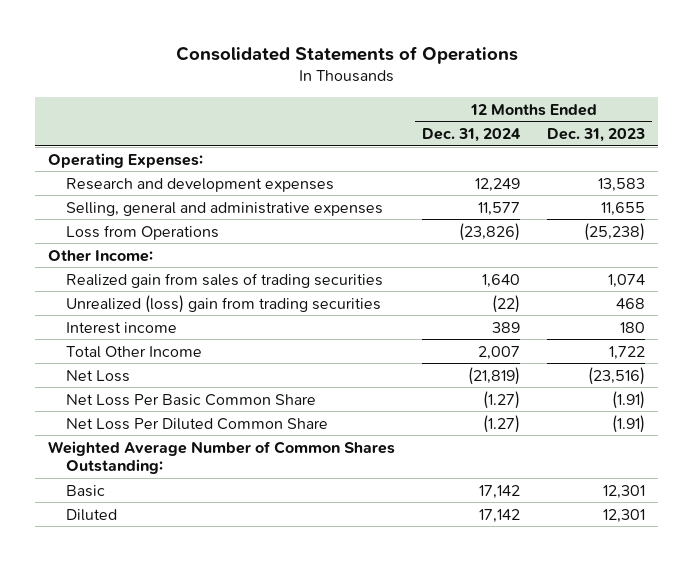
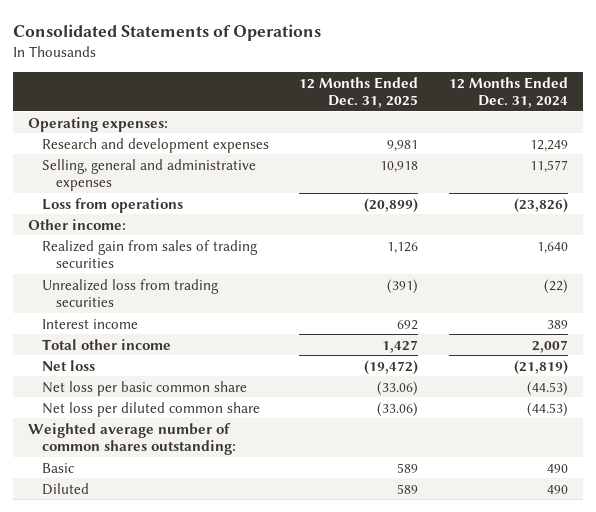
[547,127,646,142] Dec. 31, 2023 -> none
none -> [299,76,419,109] 12 Months Ended Dec. 31, 2025
[48,152,204,168] Operating Expenses: -> [28,116,169,132] Operating expenses:
[66,224,220,240] Loss from Operations -> [42,197,184,213] Loss from operations
[48,249,154,262] Other Income: -> [28,218,127,230] Other income:
[66,294,382,313] Unrealized (loss) gain from trading securities -> [42,278,220,308] Unrealized loss from trading securities
[66,345,203,358] Total Other Income -> [42,338,172,350] Total other income
[66,369,131,382] Net Loss -> [42,359,96,371] Net loss
[66,393,317,406] Net Loss Per Basic Common Share -> [42,380,248,396] Net loss per basic common share
[483,390,521,409] (1.27) -> [526,380,568,396] (44.53)
[66,417,329,430] Net Loss Per Diluted Common Share -> [42,401,261,417] Net loss per diluted common share
[483,414,521,433] (1.27) -> [526,401,568,417] (44.53)
[48,440,396,475] Weighted Average Number of Common Shares Outstanding: -> [28,422,237,456] Weighted average number of common shares outstanding:
[479,484,521,499] 17,142 -> [546,463,568,473] 490
[479,508,521,523] 17,142 -> [546,484,568,494] 490

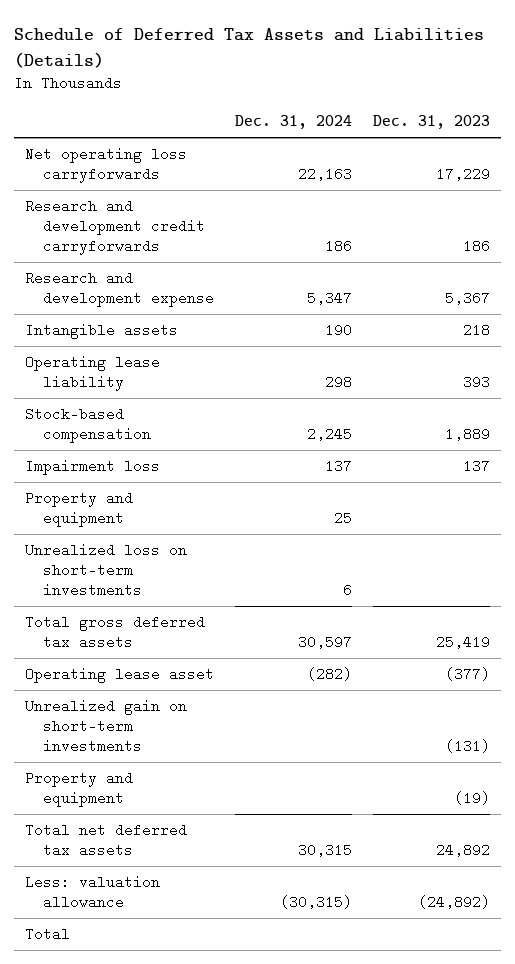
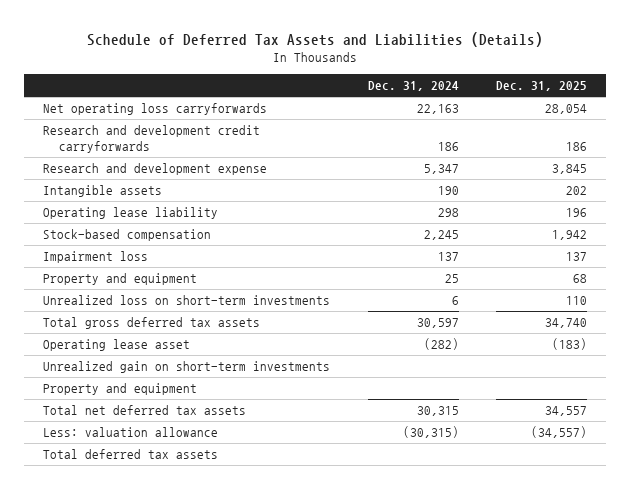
[373,115,491,130] Dec. 31, 2023 -> none
none -> [496,81,588,92] Dec. 31, 2025
[24,927,70,942] Total -> [43,449,219,460] Total deferred tax assets

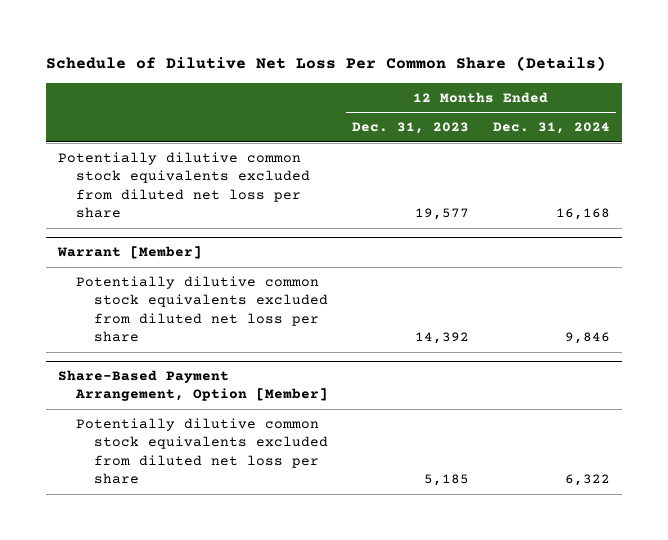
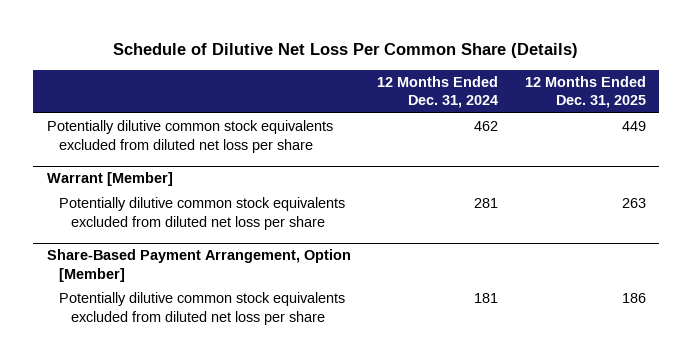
[352,122,470,135] Dec. 31, 2023 -> none
none -> [525,75,647,109] 12 Months Ended Dec. 31, 2025
[555,207,610,220] 16,168 -> [474,121,499,132] 462
[564,331,610,344] 9,846 -> [474,198,499,209] 281
[564,473,610,486] 6,322 -> [474,293,499,304] 181

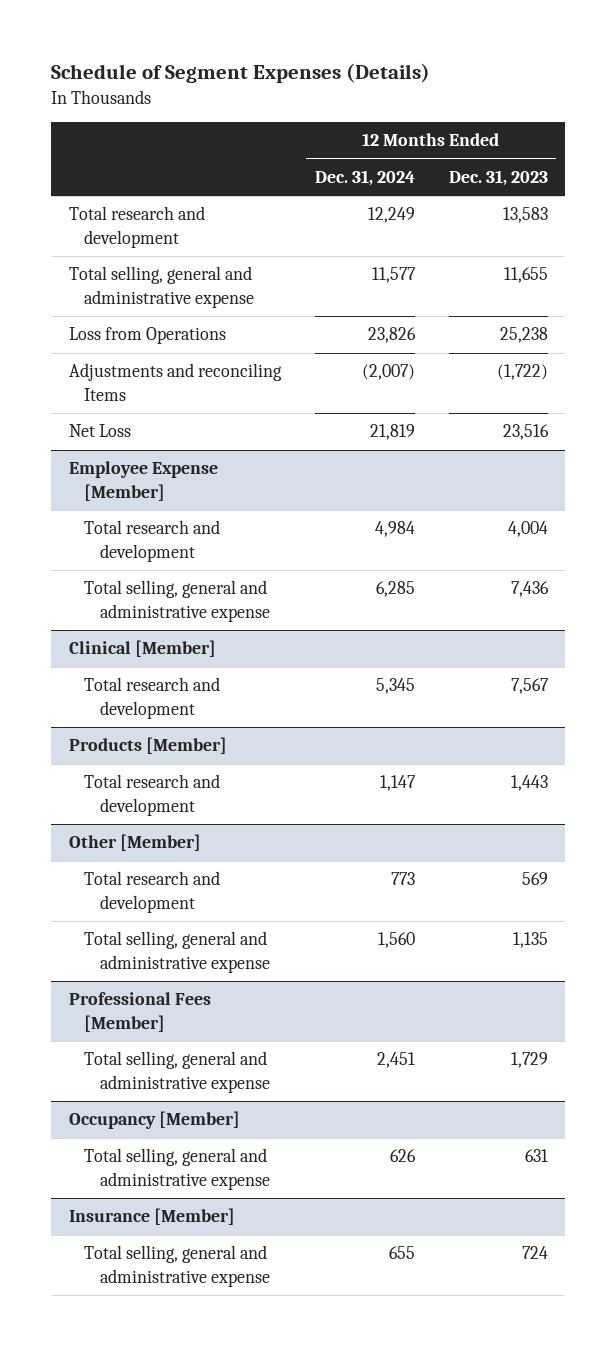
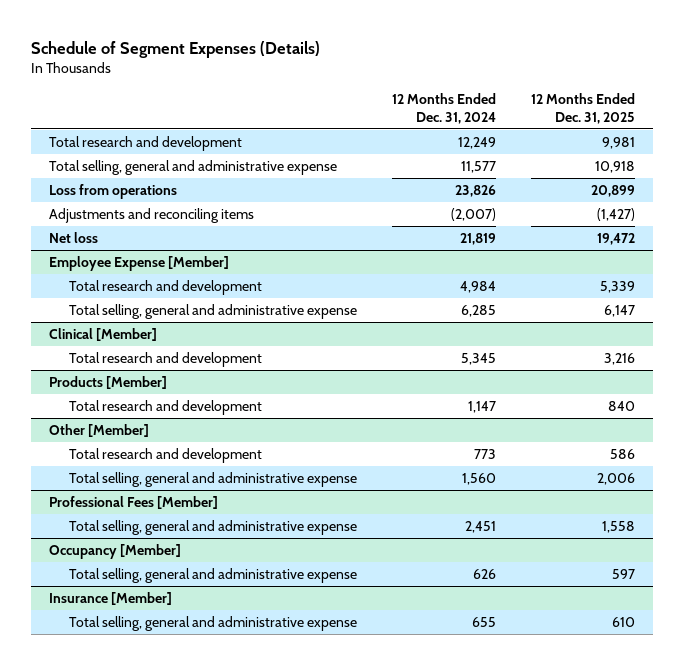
[448,169,548,186] Dec. 31, 2023 -> none
none -> [531,93,636,124] 12 Months Ended Dec. 31, 2025
[68,327,226,345] Loss from Operations -> [48,184,177,200] Loss from operations
[68,363,282,401] Adjustments and reconciling Items -> [48,208,254,224] Adjustments and reconciling items
[68,424,131,438] Net Loss -> [48,232,98,244] Net loss

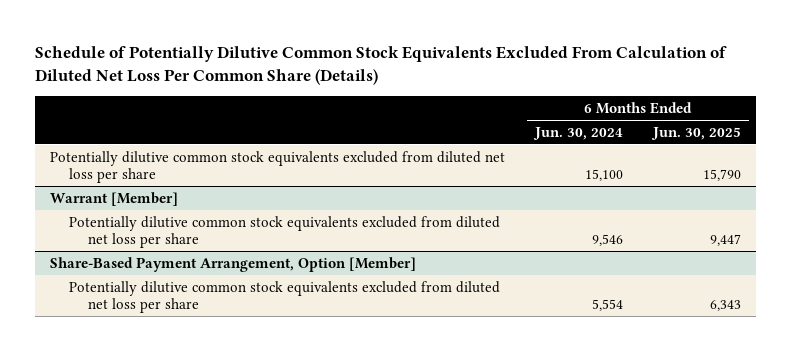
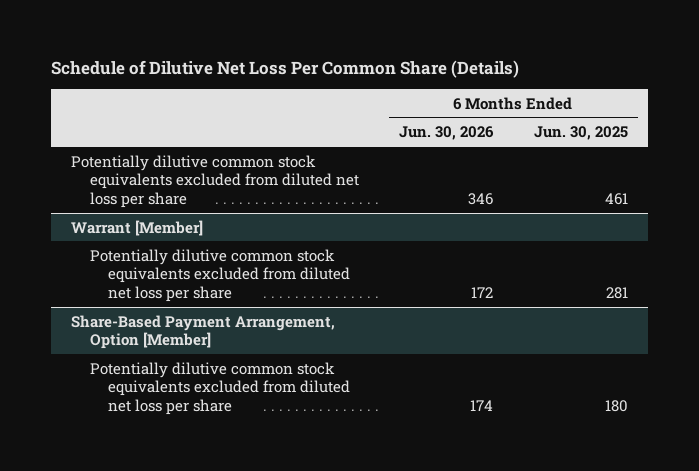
[34,46,727,86] Schedule of Potentially Dilutive Common Stock Equivalents Excluded From Calculation of Diluted Net Loss Per Common Share (Details) -> [51,60,520,79] Schedule of Dilutive Net Loss Per Common Share (Details)
[532,126,623,140] Jun. 30, 2024 -> none
none -> [399,126,495,141] Jun. 30, 2026
[703,169,742,182] 15,790 -> [604,193,628,206] 461
[710,234,742,247] 9,447 -> [605,287,628,300] 281
[710,300,742,312] 6,343 -> [604,400,628,413] 180

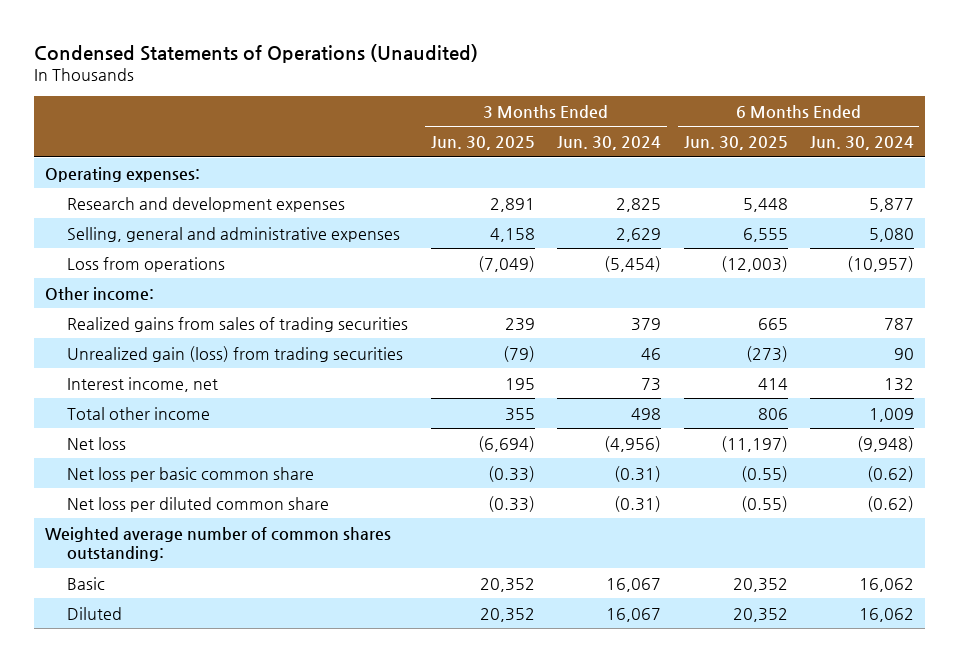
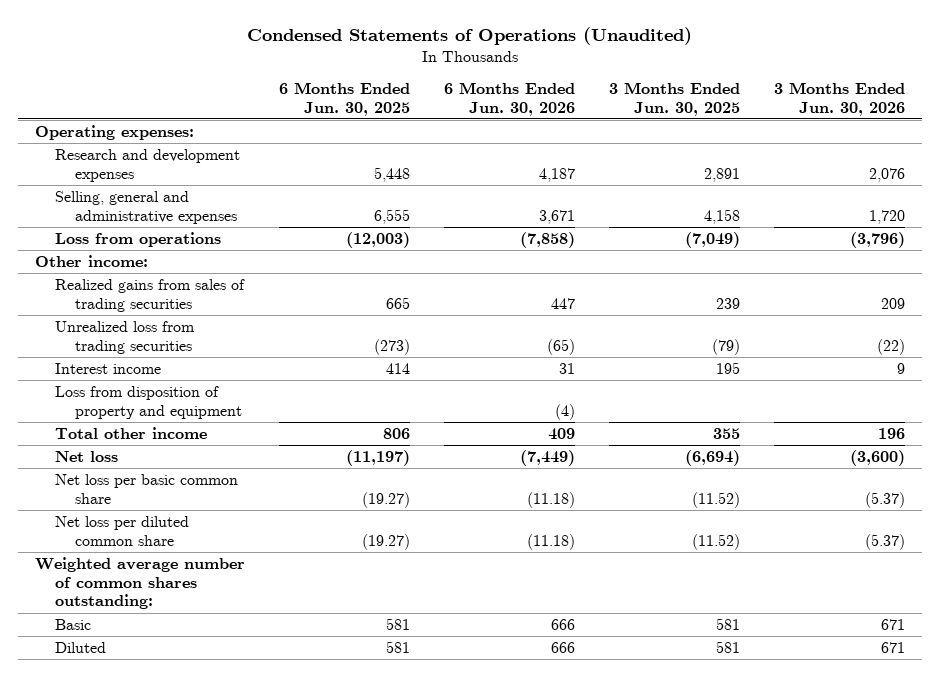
[557,136,662,151] Jun. 30, 2024 -> none
[809,136,914,151] Jun. 30, 2024 -> none
none -> [443,81,575,116] 6 Months Ended Jun. 30, 2026
none -> [773,81,905,116] 3 Months Ended Jun. 30, 2026
[67,345,404,362] Unrealized gain (loss) from trading securities -> [54,320,195,354] Unrealized loss from trading securities
[67,376,219,392] Interest income, net -> [54,362,161,374] Interest income
none -> [54,385,243,419] Loss from disposition of property and equipment
[487,465,535,482] (0.33) -> [691,491,740,508] (11.52)
[740,465,788,482] (0.55) -> [361,491,410,508] (19.27)
[487,495,535,512] (0.33) -> [691,533,740,550] (11.52)
[740,495,788,512] (0.55) -> [361,533,410,550] (19.27)
[479,577,535,592] 20,352 -> [715,617,740,630] 581
[732,577,788,592] 20,352 -> [385,617,410,630] 581
[479,607,535,622] 20,352 -> [715,640,740,653] 581
[732,607,788,622] 20,352 -> [385,640,410,653] 581

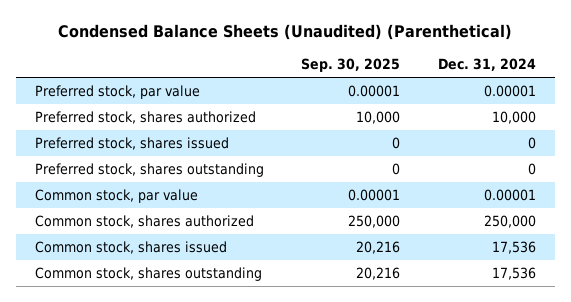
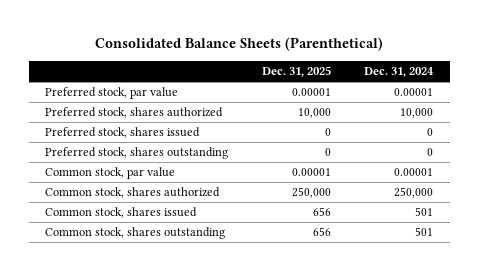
[58,24,513,41] Condensed Balance Sheets (Unaudited) (Parenthetical) -> [95,37,384,52] Consolidated Balance Sheets (Parenthetical)
[301,58,401,73] Sep. 30, 2025 -> none
none -> [261,65,331,77] Dec. 31, 2025
[492,241,537,255] 17,536 -> [415,207,434,217] 501
[492,267,537,281] 17,536 -> [415,227,434,237] 501

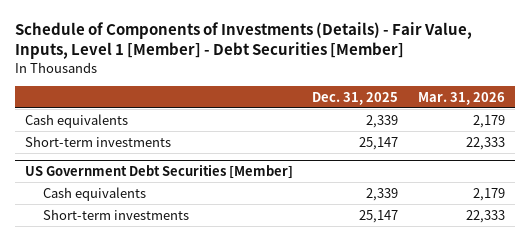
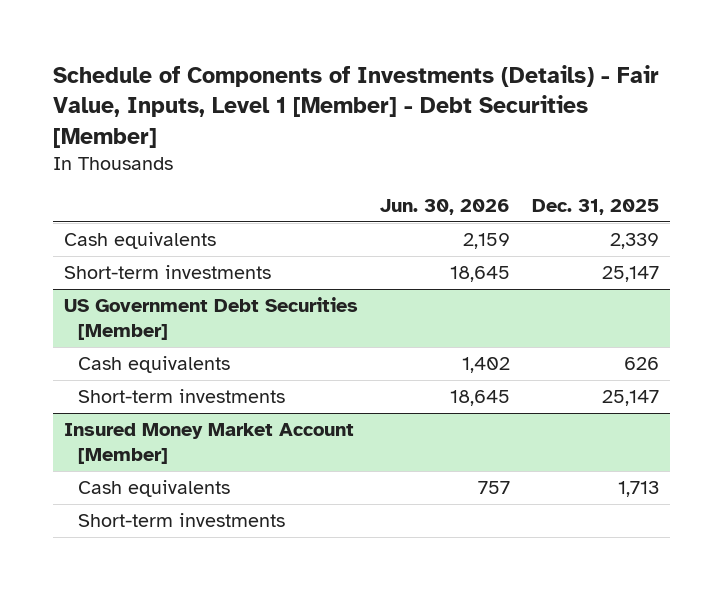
[417,91,505,105] Mar. 31, 2026 -> none
none -> [379,199,510,216] Jun. 30, 2026
[366,187,399,201] 2,339 -> [623,356,659,370] 626
none -> [63,422,354,465] Insured Money Market Account [Member]
none -> [78,479,231,497] Cash equivalents
none -> [78,512,286,527] Short-term investments

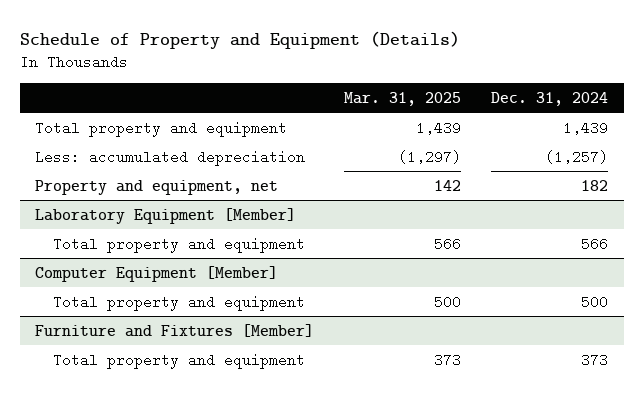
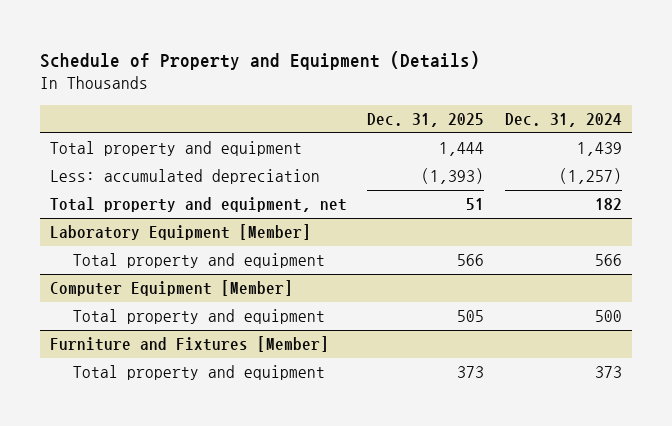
[344,91,462,106] Mar. 31, 2025 -> none
none -> [367,113,485,128] Dec. 31, 2025
[34,179,278,195] Property and equipment, net -> [50,197,348,213] Total property and equipment, net

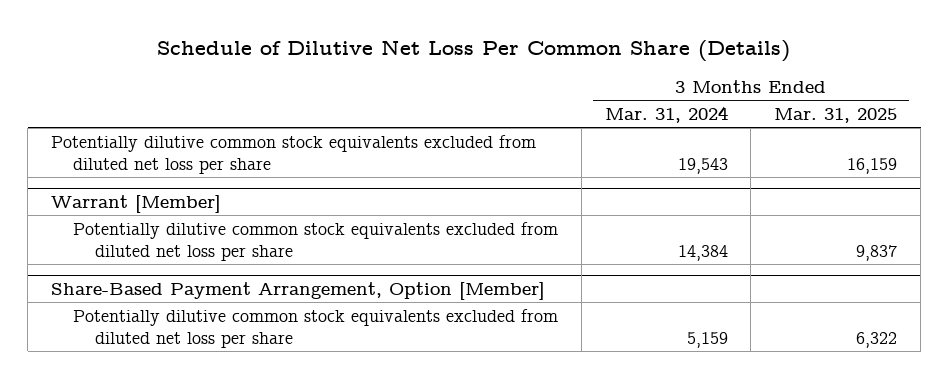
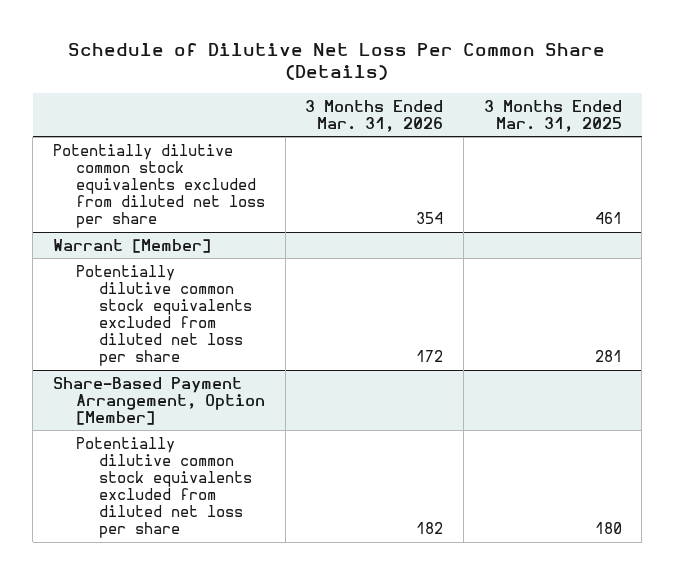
[604,105,728,123] Mar. 31, 2024 -> none
none -> [305,99,444,133] 3 Months Ended Mar. 31, 2026
[847,158,898,175] 16,159 -> [594,212,622,225] 461
[856,245,898,262] 9,837 -> [594,350,622,363] 281
[856,332,898,349] 6,322 -> [594,522,622,535] 180

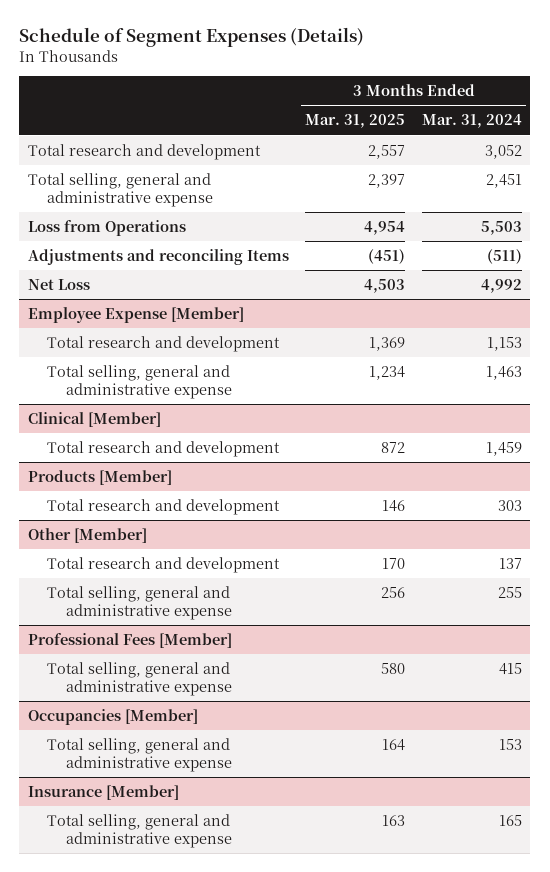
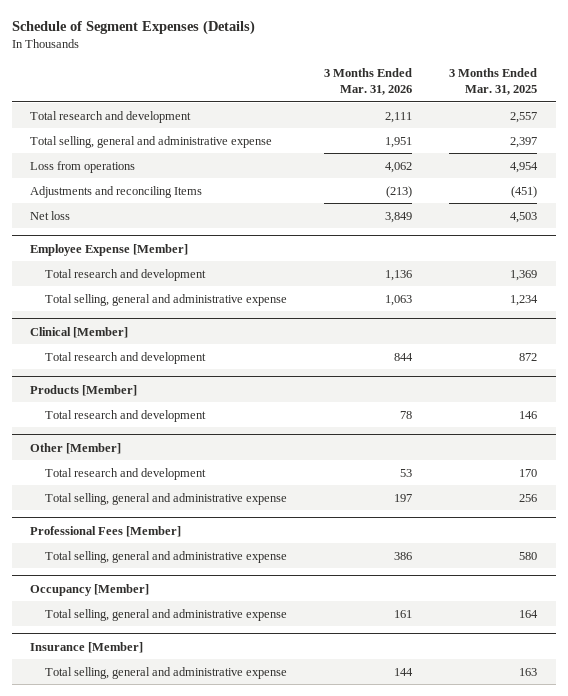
[421,114,522,129] Mar. 31, 2024 -> none
none -> [324,68,413,96] 3 Months Ended Mar. 31, 2026
[27,219,186,236] Loss from Operations -> [30,160,136,173] Loss from operations
[27,278,90,290] Net Loss -> [30,210,71,220] Net loss
[27,708,198,725] Occupancies [Member] -> [30,583,150,596] Occupancy [Member]

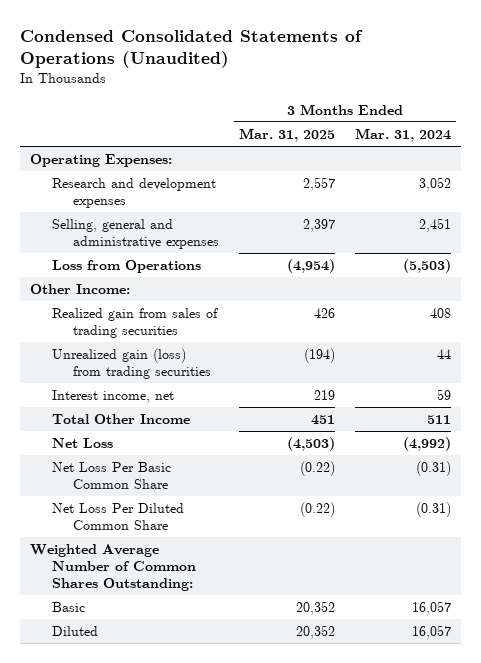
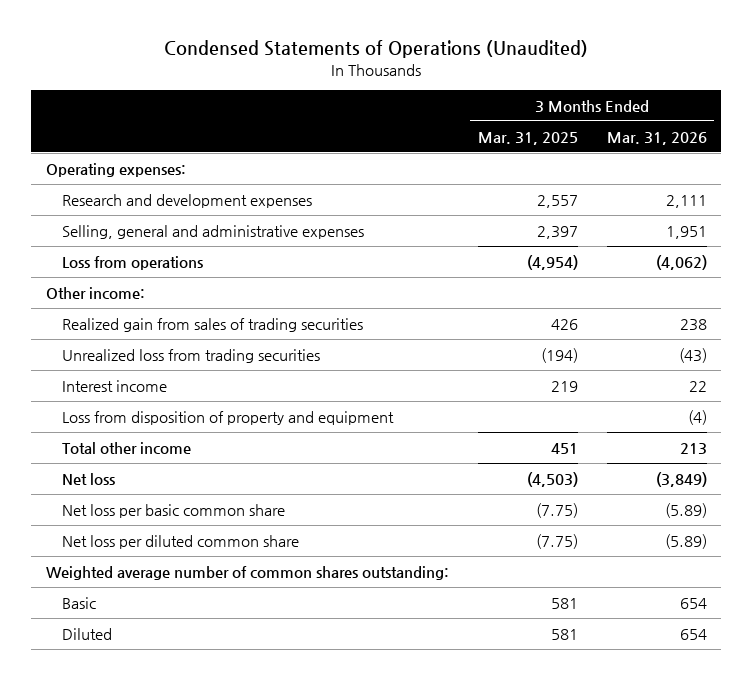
[20,30,364,69] Condensed Consolidated Statements of Operations (Unaudited) -> [164,40,589,59] Condensed Statements of Operations (Unaudited)
[355,127,452,142] Mar. 31, 2024 -> none
none -> [606,131,707,145] Mar. 31, 2026
[30,154,173,168] Operating Expenses: -> [45,162,186,177] Operating expenses:
[51,260,201,274] Loss from Operations -> [61,255,203,270] Loss from operations
[30,284,131,295] Other Income: -> [45,286,145,299] Other income:
[51,348,211,379] Unrealized gain (loss) from trading securities -> [61,348,320,363] Unrealized loss from trading securities
[51,390,174,404] Interest income, net -> [61,379,167,392] Interest income
none -> [61,410,394,425] Loss from disposition of property and equipment
[51,414,190,425] Total Other Income -> [61,441,191,454] Total other income
[51,438,113,449] Net Loss -> [61,472,115,485] Net loss
[51,462,171,489] Net Loss Per Basic Common Share -> [61,503,285,518] Net loss per basic common share
[299,461,335,477] (0.22) -> [535,502,578,518] (7.75)
[51,503,184,530] Net Loss Per Diluted Common Share -> [61,534,299,549] Net loss per diluted common share
[299,502,335,518] (0.22) -> [535,533,578,549] (7.75)
[30,544,196,591] Weighted Average Number of Common Shares Outstanding: -> [45,565,449,580] Weighted average number of common shares outstanding:
[295,601,335,616] 20,352 -> [550,597,578,609] 581
[295,625,335,640] 20,352 -> [550,628,578,640] 581

